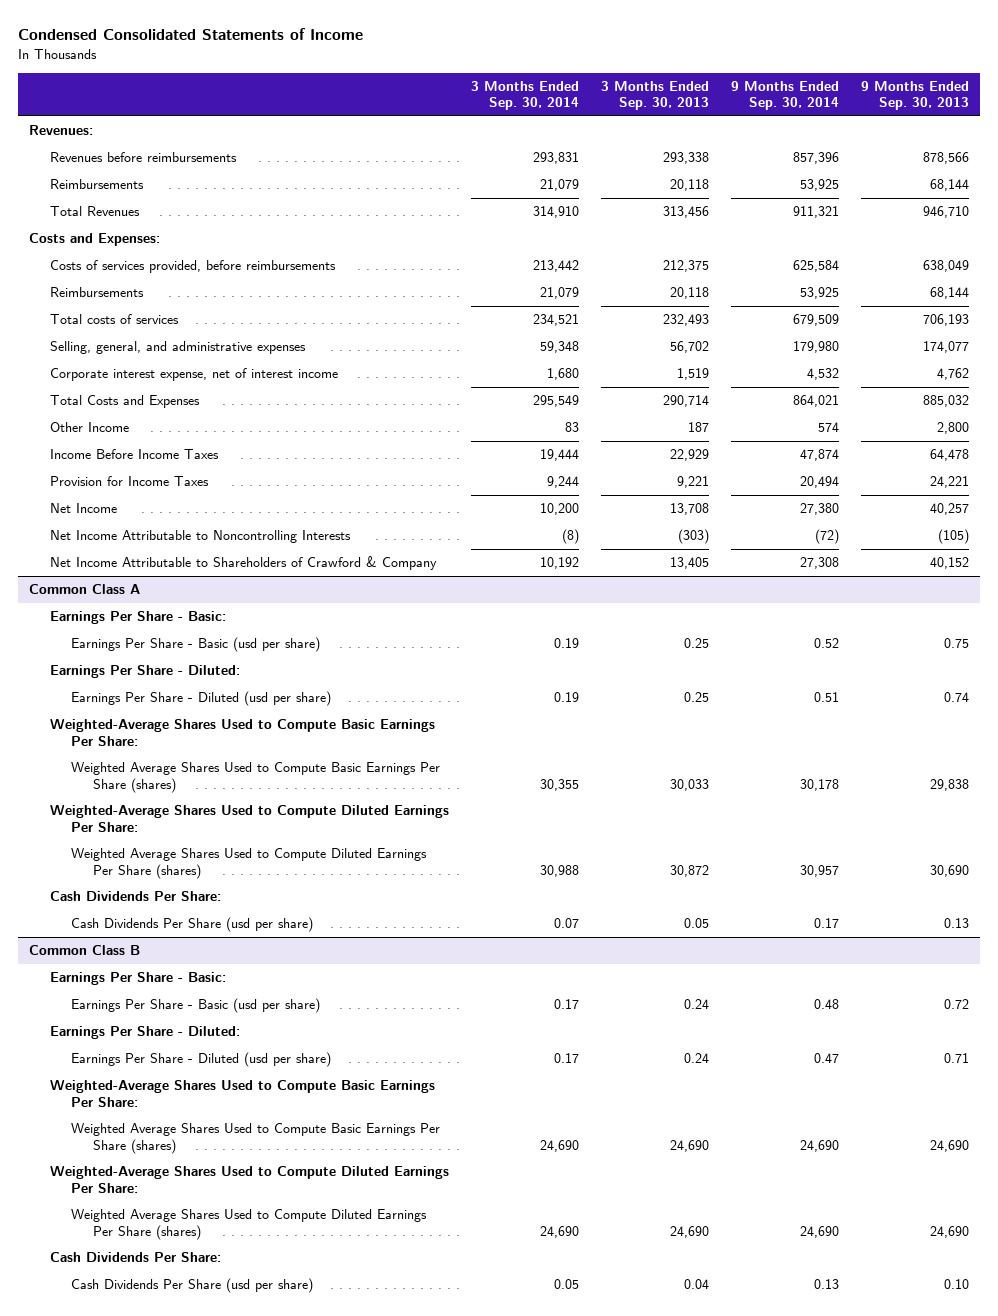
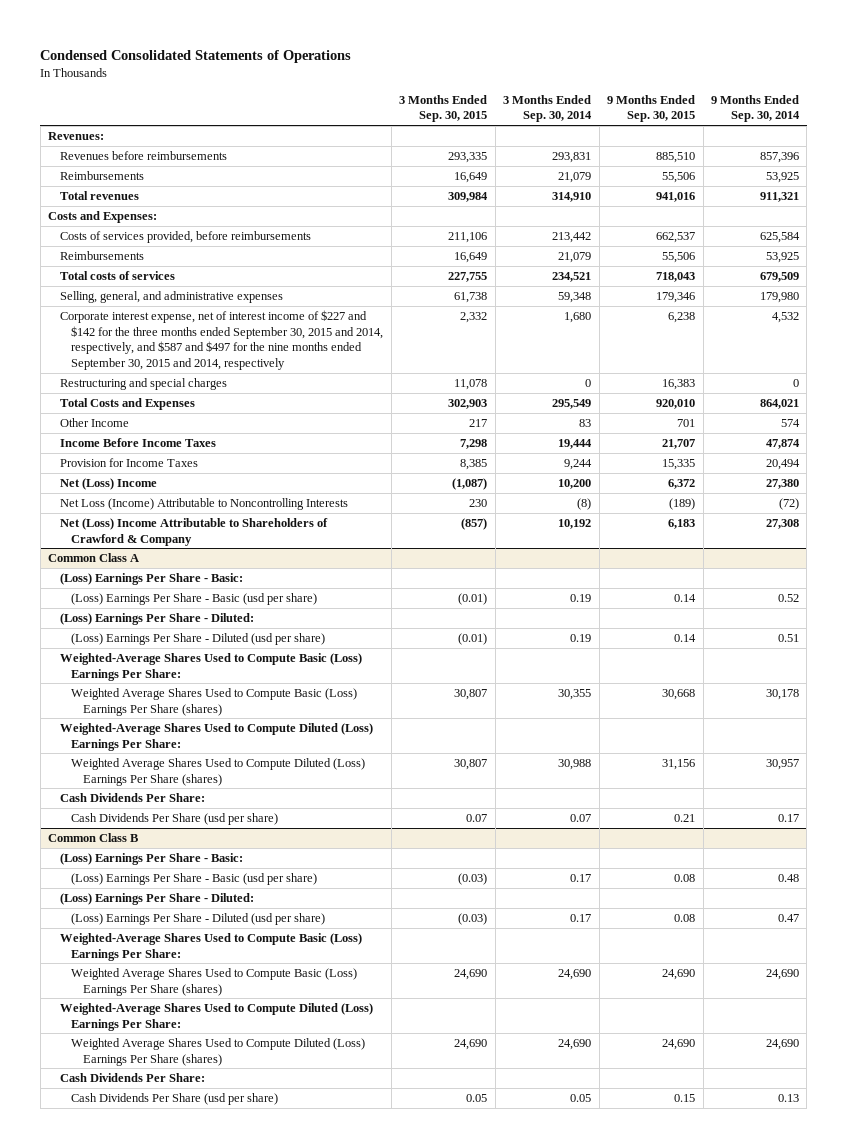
[17,27,363,40] Condensed Consolidated Statements of Income -> [40,50,352,64] Condensed Consolidated Statements of Operations
[601,81,710,111] 3 Months Ended Sep. 30, 2013 -> none
[861,81,970,111] 9 Months Ended Sep. 30, 2013 -> none
none -> [399,94,488,123] 3 Months Ended Sep. 30, 2015
none -> [607,94,696,123] 9 Months Ended Sep. 30, 2015
[50,206,141,217] Total Revenues -> [59,191,139,201] Total revenues
[50,368,339,382] Corporate interest expense, net of interest income -> [59,310,384,370] Corporate interest expense, net of interest income of $227 and $142 for the three months ended September 30, 2015 and 2014, respectively, and $587 and $497 for the nine months ended September 30, 2015 and 2014, respectively
none -> [59,378,227,391] Restructuring and special charges
[50,503,118,514] Net Income -> [59,478,157,491] Net (Loss) Income
[50,530,352,544] Net Income Attributable to Noncontrolling Interests -> [59,498,348,511] Net Loss (Income) Attributable to Noncontrolling Interests
[50,556,438,571] Net Income Attributable to Shareholders of Crawford & Company -> [59,518,328,546] Net (Loss) Income Attributable to Shareholders of Crawford & Company
[50,611,227,625] Earnings Per Share - Basic: -> [59,573,243,586] (Loss) Earnings Per Share - Basic:
[71,637,321,653] Earnings Per Share - Basic (usd per share) -> [71,593,318,606] (Loss) Earnings Per Share - Basic (usd per share)
[50,665,241,679] Earnings Per Share - Diluted: -> [59,613,254,626] (Loss) Earnings Per Share - Diluted:
[71,691,332,707] Earnings Per Share - Diluted (usd per share) -> [71,633,326,646] (Loss) Earnings Per Share - Diluted (usd per share)
[50,719,436,746] Weighted-Average Shares Used to Compute Basic Earnings Per Share: -> [59,653,362,681] Weighted-Average Shares Used to Compute Basic (Loss) Earnings Per Share:
[71,762,441,793] Weighted Average Shares Used to Compute Basic Earnings Per Share (shares) -> [71,688,358,716] Weighted Average Shares Used to Compute Basic (Loss) Earnings Per Share (shares)
[50,805,450,832] Weighted-Average Shares Used to Compute Diluted Earnings Per Share: -> [59,723,373,751] Weighted-Average Shares Used to Compute Diluted (Loss) Earnings Per Share:
[71,848,428,879] Weighted Average Shares Used to Compute Diluted Earnings Per Share (shares) -> [71,758,366,786] Weighted Average Shares Used to Compute Diluted (Loss) Earnings Per Share (shares)
[50,972,227,986] Earnings Per Share - Basic: -> [59,853,243,866] (Loss) Earnings Per Share - Basic:
[71,998,321,1014] Earnings Per Share - Basic (usd per share) -> [71,873,318,886] (Loss) Earnings Per Share - Basic (usd per share)
[50,1026,241,1040] Earnings Per Share - Diluted: -> [59,893,254,906] (Loss) Earnings Per Share - Diluted:
[71,1052,332,1068] Earnings Per Share - Diluted (usd per share) -> [71,913,326,926] (Loss) Earnings Per Share - Diluted (usd per share)
[50,1080,436,1107] Weighted-Average Shares Used to Compute Basic Earnings Per Share: -> [59,933,362,961] Weighted-Average Shares Used to Compute Basic (Loss) Earnings Per Share:
[71,1123,441,1154] Weighted Average Shares Used to Compute Basic Earnings Per Share (shares) -> [71,968,358,996] Weighted Average Shares Used to Compute Basic (Loss) Earnings Per Share (shares)
[50,1166,450,1193] Weighted-Average Shares Used to Compute Diluted Earnings Per Share: -> [59,1003,373,1031] Weighted-Average Shares Used to Compute Diluted (Loss) Earnings Per Share:
[71,1209,428,1240] Weighted Average Shares Used to Compute Diluted Earnings Per Share (shares) -> [71,1038,366,1066] Weighted Average Shares Used to Compute Diluted (Loss) Earnings Per Share (shares)

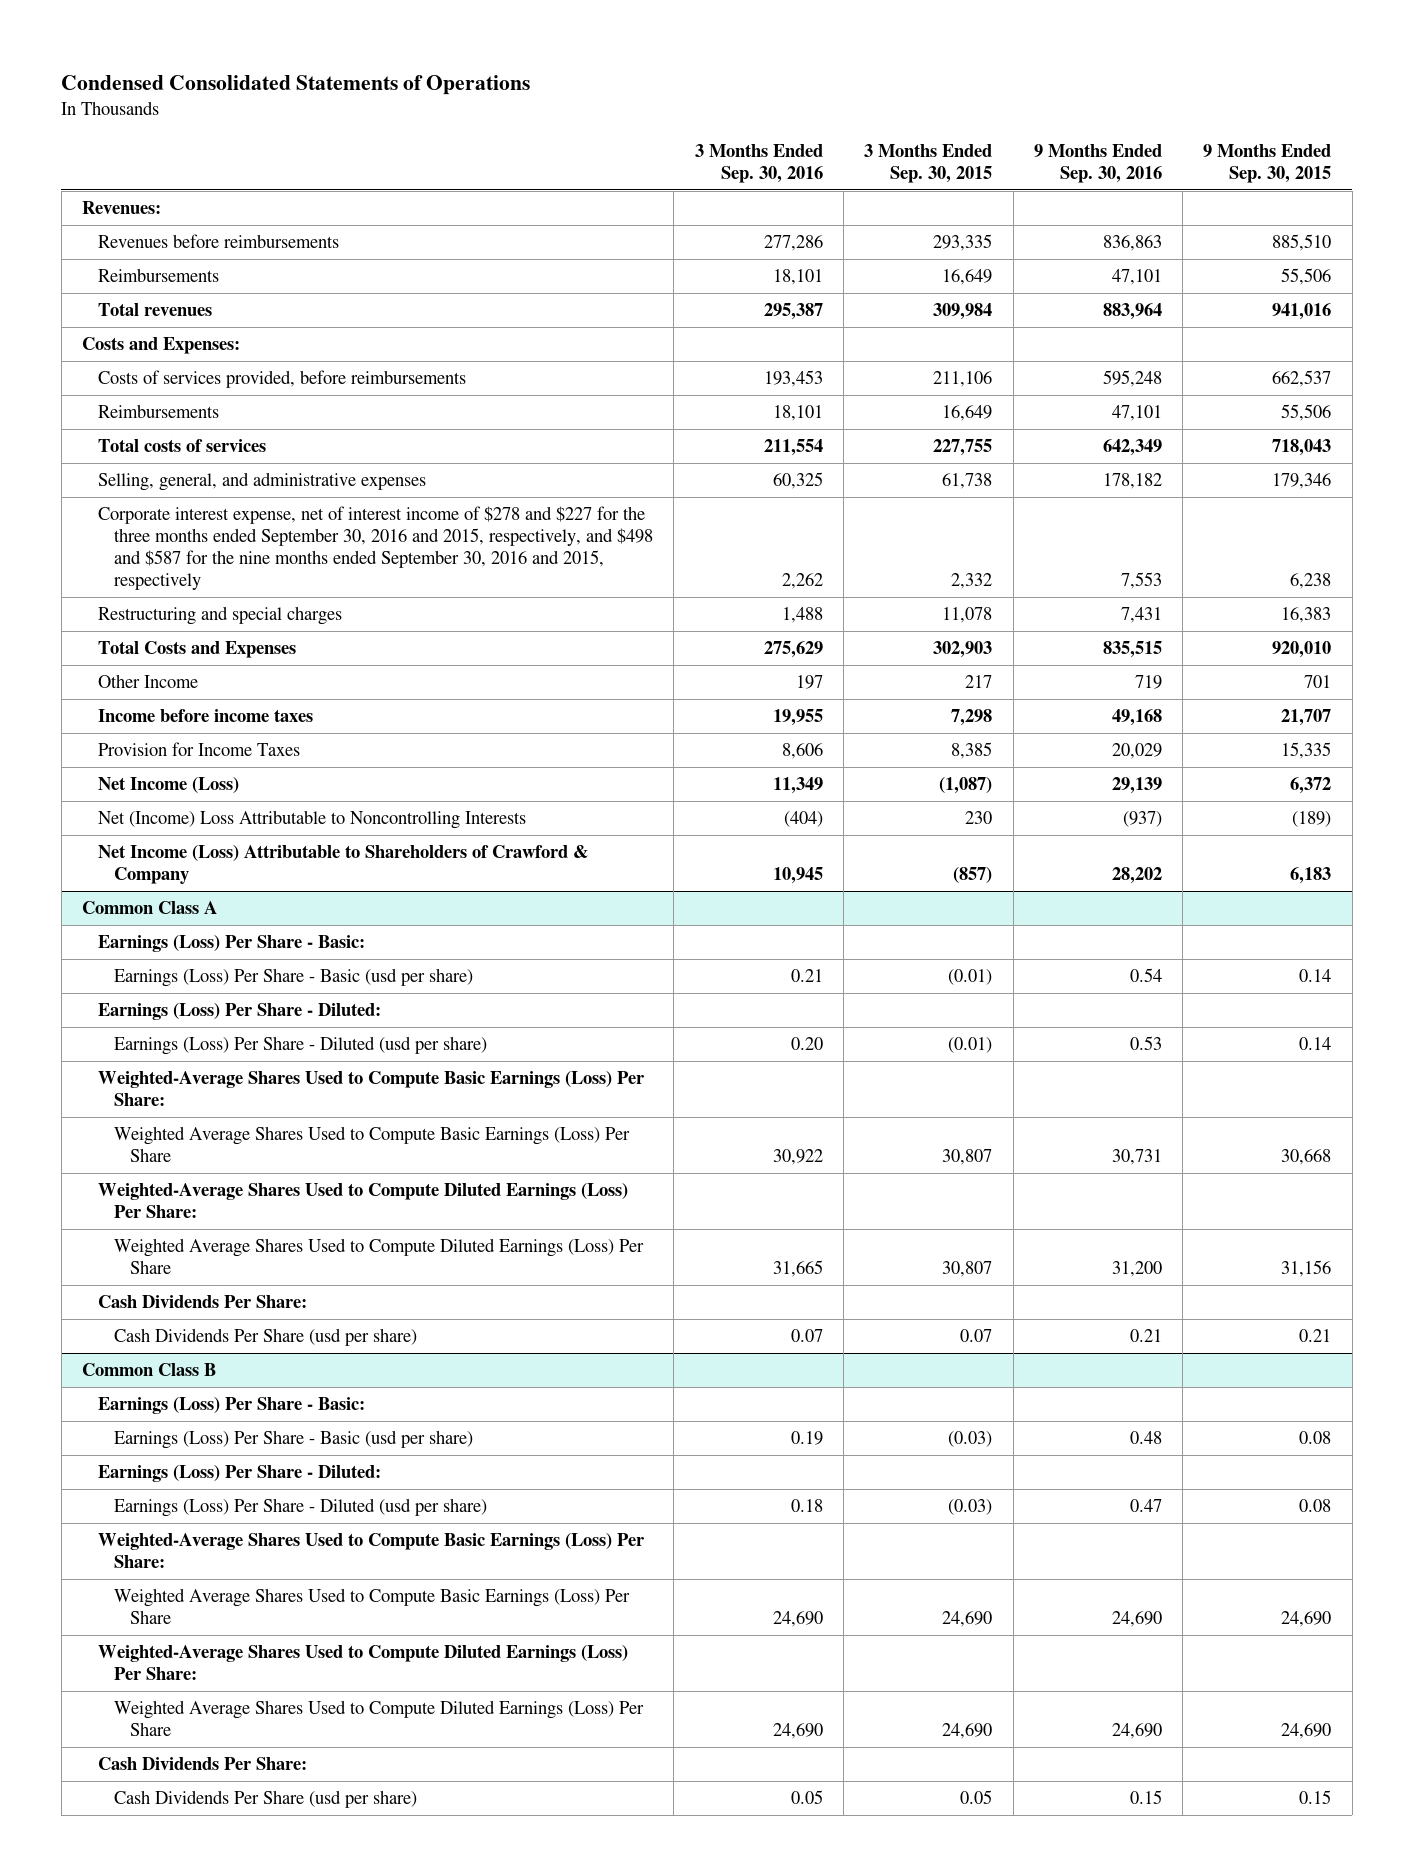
[503,94,593,123] 3 Months Ended Sep. 30, 2014 -> none
[711,94,801,123] 9 Months Ended Sep. 30, 2014 -> none
none -> [694,143,823,184] 3 Months Ended Sep. 30, 2016
none -> [1033,143,1162,184] 9 Months Ended Sep. 30, 2016
[59,310,384,370] Corporate interest expense, net of interest income of $227 and $142 for the three months ended September 30, 2015 and 2014, respectively, and $587 and $497 for the nine months ended September 30, 2015 and 2014, respectively -> [97,506,654,591] Corporate interest expense, net of interest income of $278 and $227 for the three months ended September 30, 2016 and 2015, respectively, and $498 and $587 for the nine months ended September 30, 2016 and 2015, respectively
[59,438,216,448] Income Before Income Taxes -> [97,709,313,723] Income before income taxes
[59,478,157,491] Net (Loss) Income -> [97,777,239,794] Net Income (Loss)
[59,498,348,511] Net Loss (Income) Attributable to Noncontrolling Interests -> [97,810,526,830] Net (Income) Loss Attributable to Noncontrolling Interests
[59,518,328,546] Net (Loss) Income Attributable to Shareholders of Crawford & Company -> [97,845,588,885] Net Income (Loss) Attributable to Shareholders of Crawford & Company
[59,573,243,586] (Loss) Earnings Per Share - Basic: -> [97,935,365,953] Earnings (Loss) Per Share - Basic:
[71,593,318,606] (Loss) Earnings Per Share - Basic (usd per share) -> [114,968,474,988] Earnings (Loss) Per Share - Basic (usd per share)
[59,613,254,626] (Loss) Earnings Per Share - Diluted: -> [97,1003,381,1021] Earnings (Loss) Per Share - Diluted:
[71,633,326,646] (Loss) Earnings Per Share - Diluted (usd per share) -> [114,1036,488,1056] Earnings (Loss) Per Share - Diluted (usd per share)
[59,653,362,681] Weighted-Average Shares Used to Compute Basic (Loss) Earnings Per Share: -> [97,1071,645,1107] Weighted-Average Shares Used to Compute Basic Earnings (Loss) Per Share:
[71,688,358,716] Weighted Average Shares Used to Compute Basic (Loss) Earnings Per Share (shares) -> [114,1126,631,1163] Weighted Average Shares Used to Compute Basic Earnings (Loss) Per Share
[59,723,373,751] Weighted-Average Shares Used to Compute Diluted (Loss) Earnings Per Share: -> [97,1183,628,1219] Weighted-Average Shares Used to Compute Diluted Earnings (Loss) Per Share:
[71,758,366,786] Weighted Average Shares Used to Compute Diluted (Loss) Earnings Per Share (shares) -> [114,1238,645,1275] Weighted Average Shares Used to Compute Diluted Earnings (Loss) Per Share
[59,853,243,866] (Loss) Earnings Per Share - Basic: -> [97,1397,365,1415] Earnings (Loss) Per Share - Basic:
[71,873,318,886] (Loss) Earnings Per Share - Basic (usd per share) -> [114,1430,474,1450] Earnings (Loss) Per Share - Basic (usd per share)
[59,893,254,906] (Loss) Earnings Per Share - Diluted: -> [97,1465,381,1483] Earnings (Loss) Per Share - Diluted:
[71,913,326,926] (Loss) Earnings Per Share - Diluted (usd per share) -> [114,1498,488,1518] Earnings (Loss) Per Share - Diluted (usd per share)
[59,933,362,961] Weighted-Average Shares Used to Compute Basic (Loss) Earnings Per Share: -> [97,1533,645,1569] Weighted-Average Shares Used to Compute Basic Earnings (Loss) Per Share:
[71,968,358,996] Weighted Average Shares Used to Compute Basic (Loss) Earnings Per Share (shares) -> [114,1588,631,1625] Weighted Average Shares Used to Compute Basic Earnings (Loss) Per Share
[59,1003,373,1031] Weighted-Average Shares Used to Compute Diluted (Loss) Earnings Per Share: -> [97,1645,628,1681] Weighted-Average Shares Used to Compute Diluted Earnings (Loss) Per Share:
[71,1038,366,1066] Weighted Average Shares Used to Compute Diluted (Loss) Earnings Per Share (shares) -> [114,1700,645,1737] Weighted Average Shares Used to Compute Diluted Earnings (Loss) Per Share

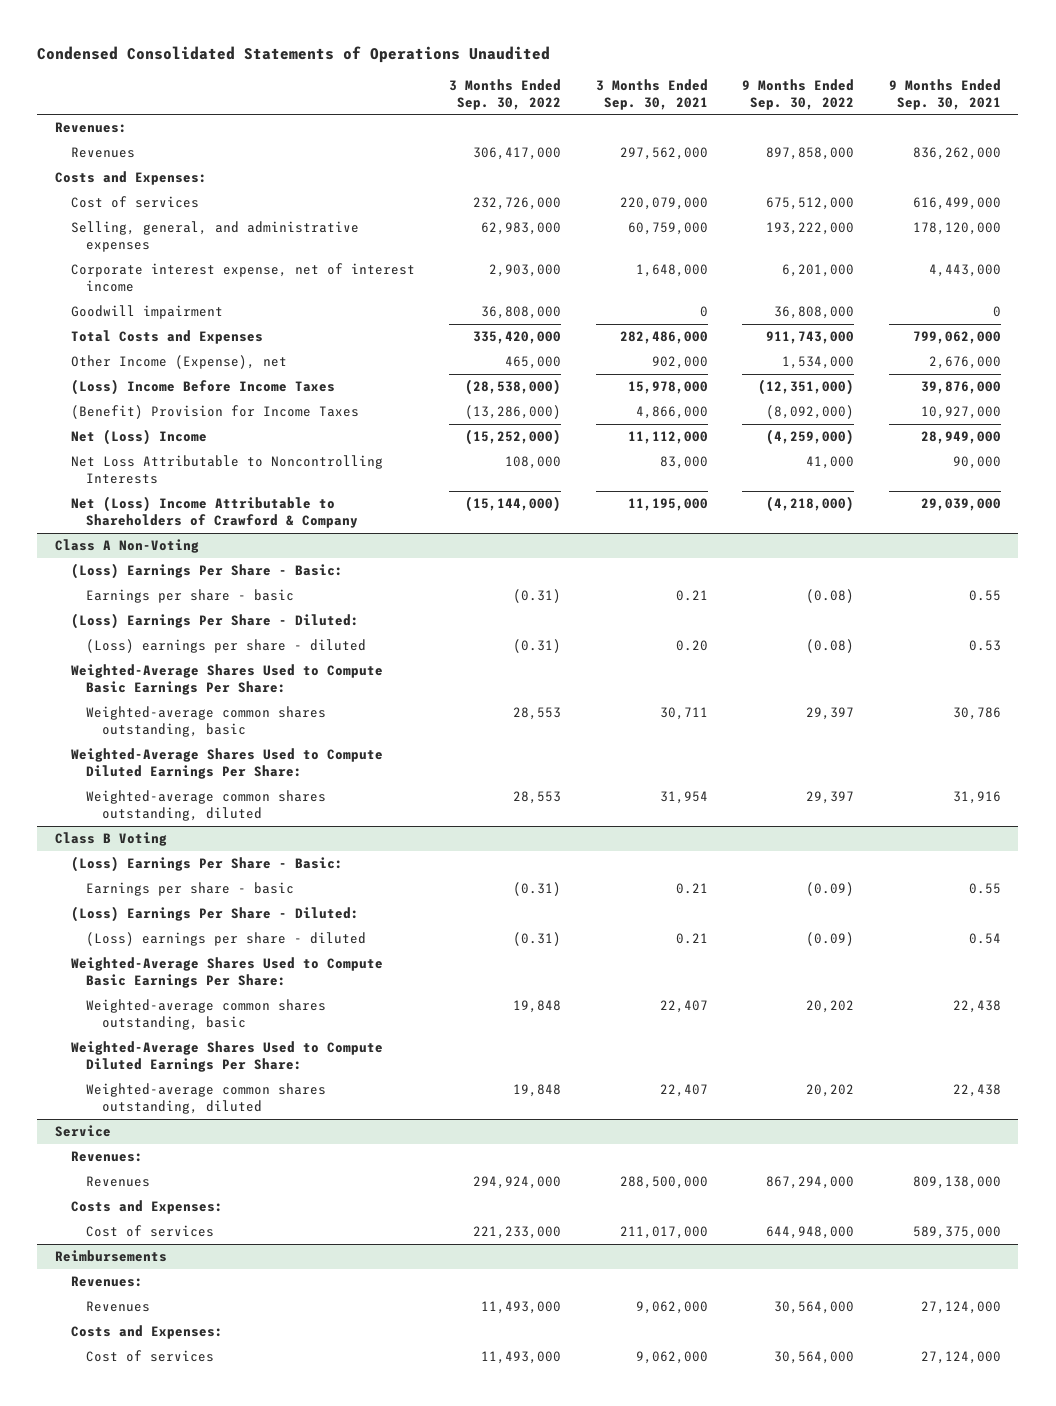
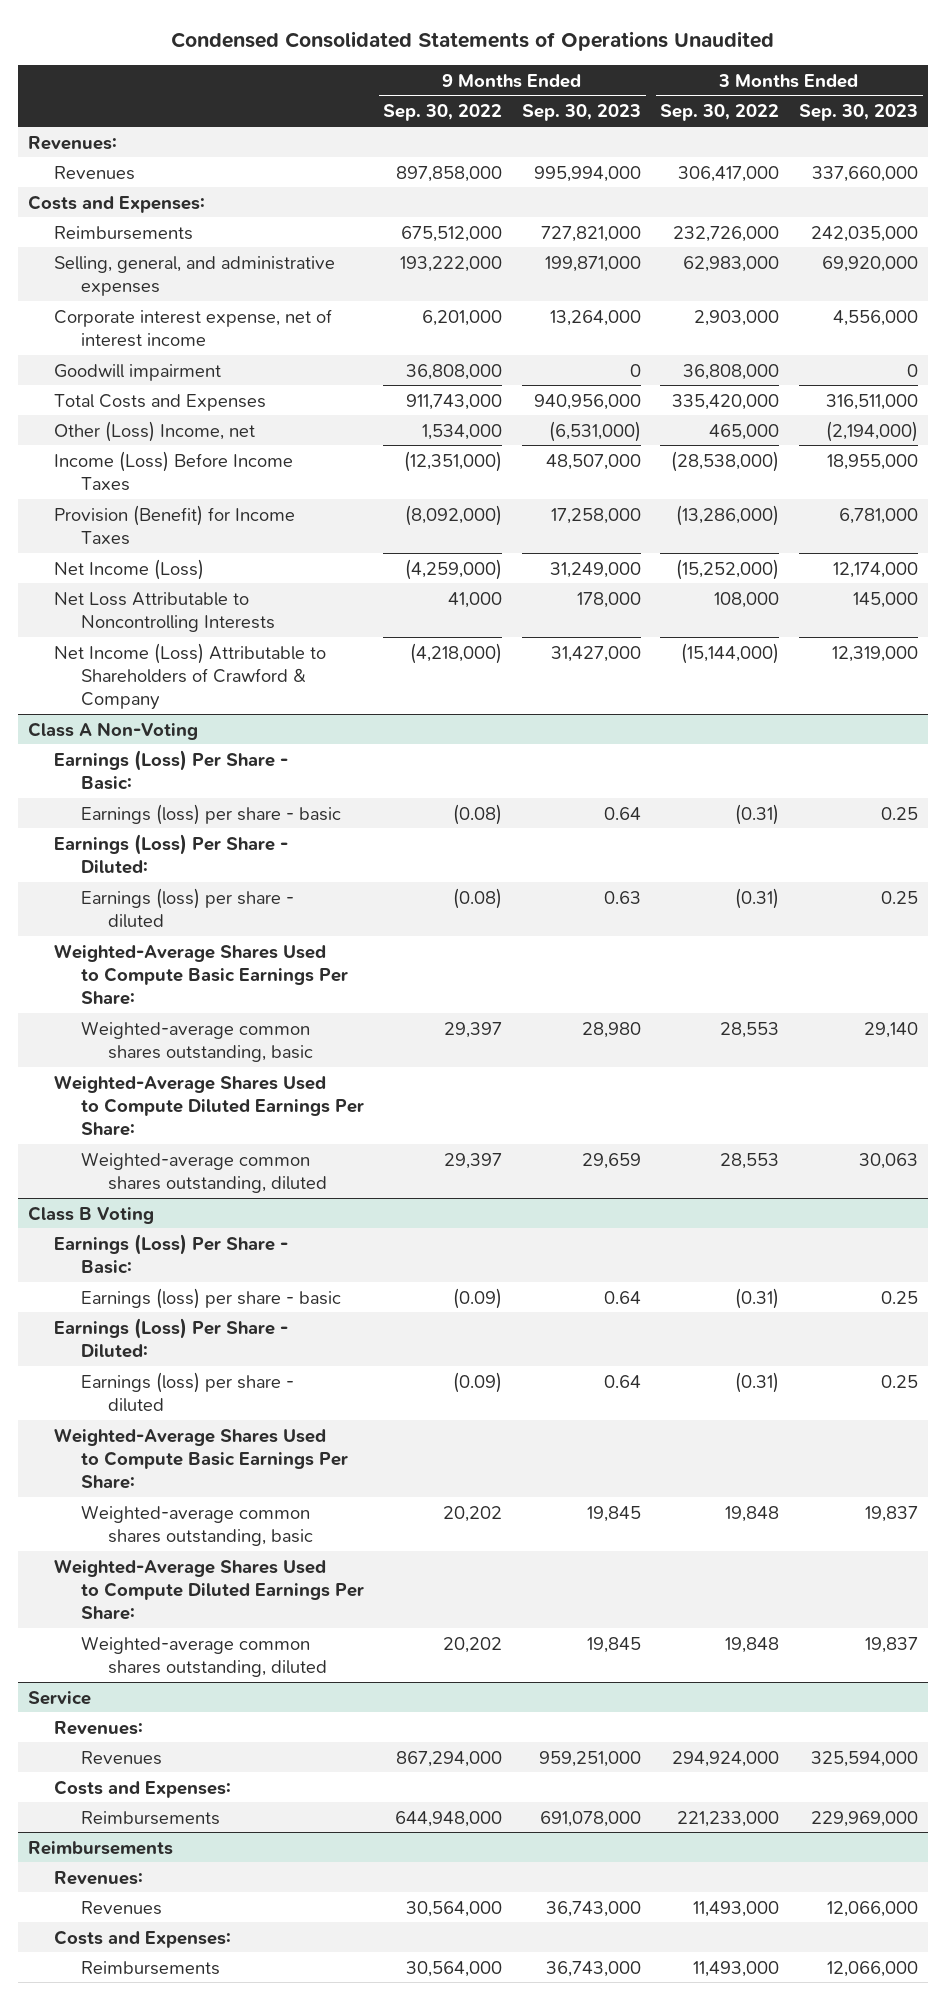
[595,78,708,110] 3 Months Ended Sep. 30, 2021 -> none
[889,78,1002,110] 9 Months Ended Sep. 30, 2021 -> none
none -> [521,104,641,122] Sep. 30, 2023
none -> [798,104,918,122] Sep. 30, 2023
[70,196,199,209] Cost of services -> [54,225,194,240] Reimbursements
[70,355,287,370] Other Income (Expense), net -> [54,420,256,442] Other (Loss) Income, net
[70,379,335,396] (Loss) Income Before Income Taxes -> [54,450,294,491] Income (Loss) Before Income Taxes
[70,405,359,420] (Benefit) Provision for Income Taxes -> [54,504,296,545] Provision (Benefit) for Income Taxes
[70,429,207,446] Net (Loss) Income -> [54,558,205,580] Net Income (Loss)
[70,496,359,529] Net (Loss) Income Attributable to Shareholders of Crawford & Company -> [54,642,327,711] Net Income (Loss) Attributable to Shareholders of Crawford & Company
[70,563,343,580] (Loss) Earnings Per Share - Basic: -> [54,749,289,790] Earnings (Loss) Per Share - Basic:
[86,589,295,604] Earnings per share - basic -> [81,803,342,825] Earnings (loss) per share - basic
[70,613,359,630] (Loss) Earnings Per Share - Diluted: -> [54,833,289,874] Earnings (Loss) Per Share - Diluted:
[86,639,367,654] (Loss) earnings per share - diluted -> [81,887,295,928] Earnings (loss) per share - diluted
[70,856,343,873] (Loss) Earnings Per Share - Basic: -> [54,1233,289,1274] Earnings (Loss) Per Share - Basic:
[86,882,295,897] Earnings per share - basic -> [81,1287,342,1309] Earnings (loss) per share - basic
[70,906,359,923] (Loss) Earnings Per Share - Diluted: -> [54,1317,289,1358] Earnings (Loss) Per Share - Diluted:
[86,932,367,947] (Loss) earnings per share - diluted -> [81,1371,295,1412] Earnings (loss) per share - diluted
[86,1225,215,1238] Cost of services -> [81,1810,221,1825] Reimbursements
[86,1350,215,1363] Cost of services -> [81,1960,221,1975] Reimbursements

